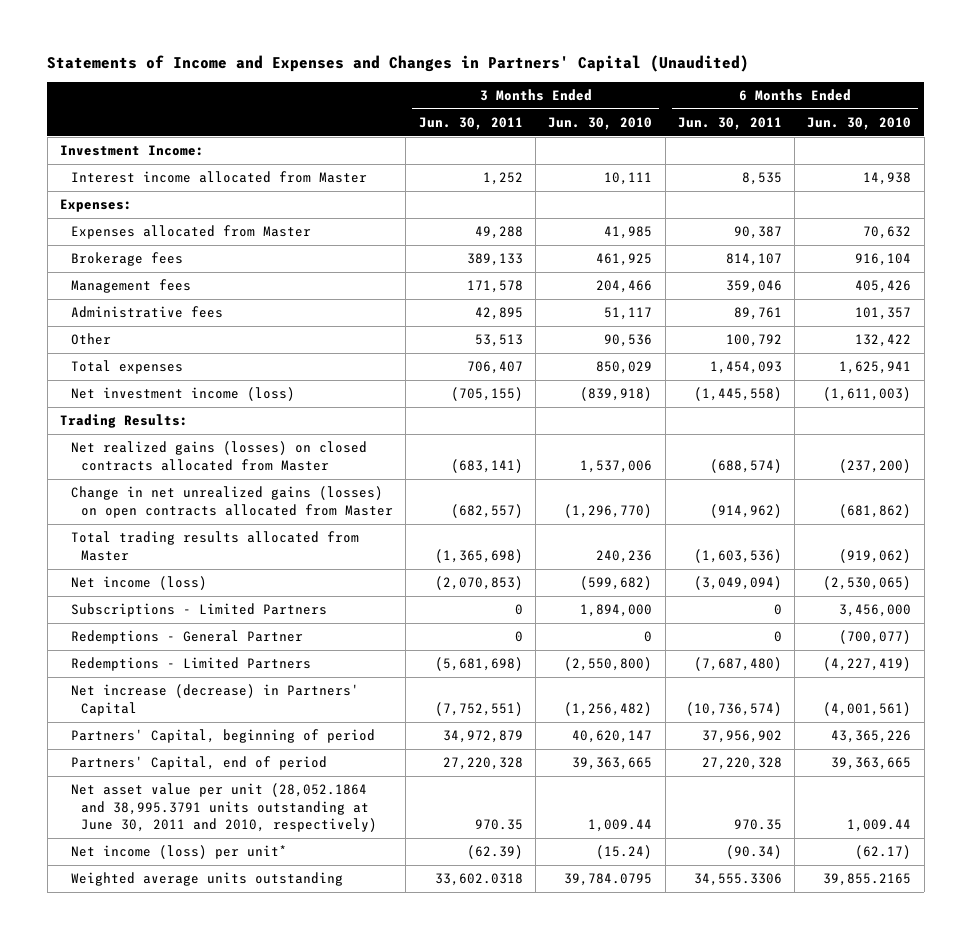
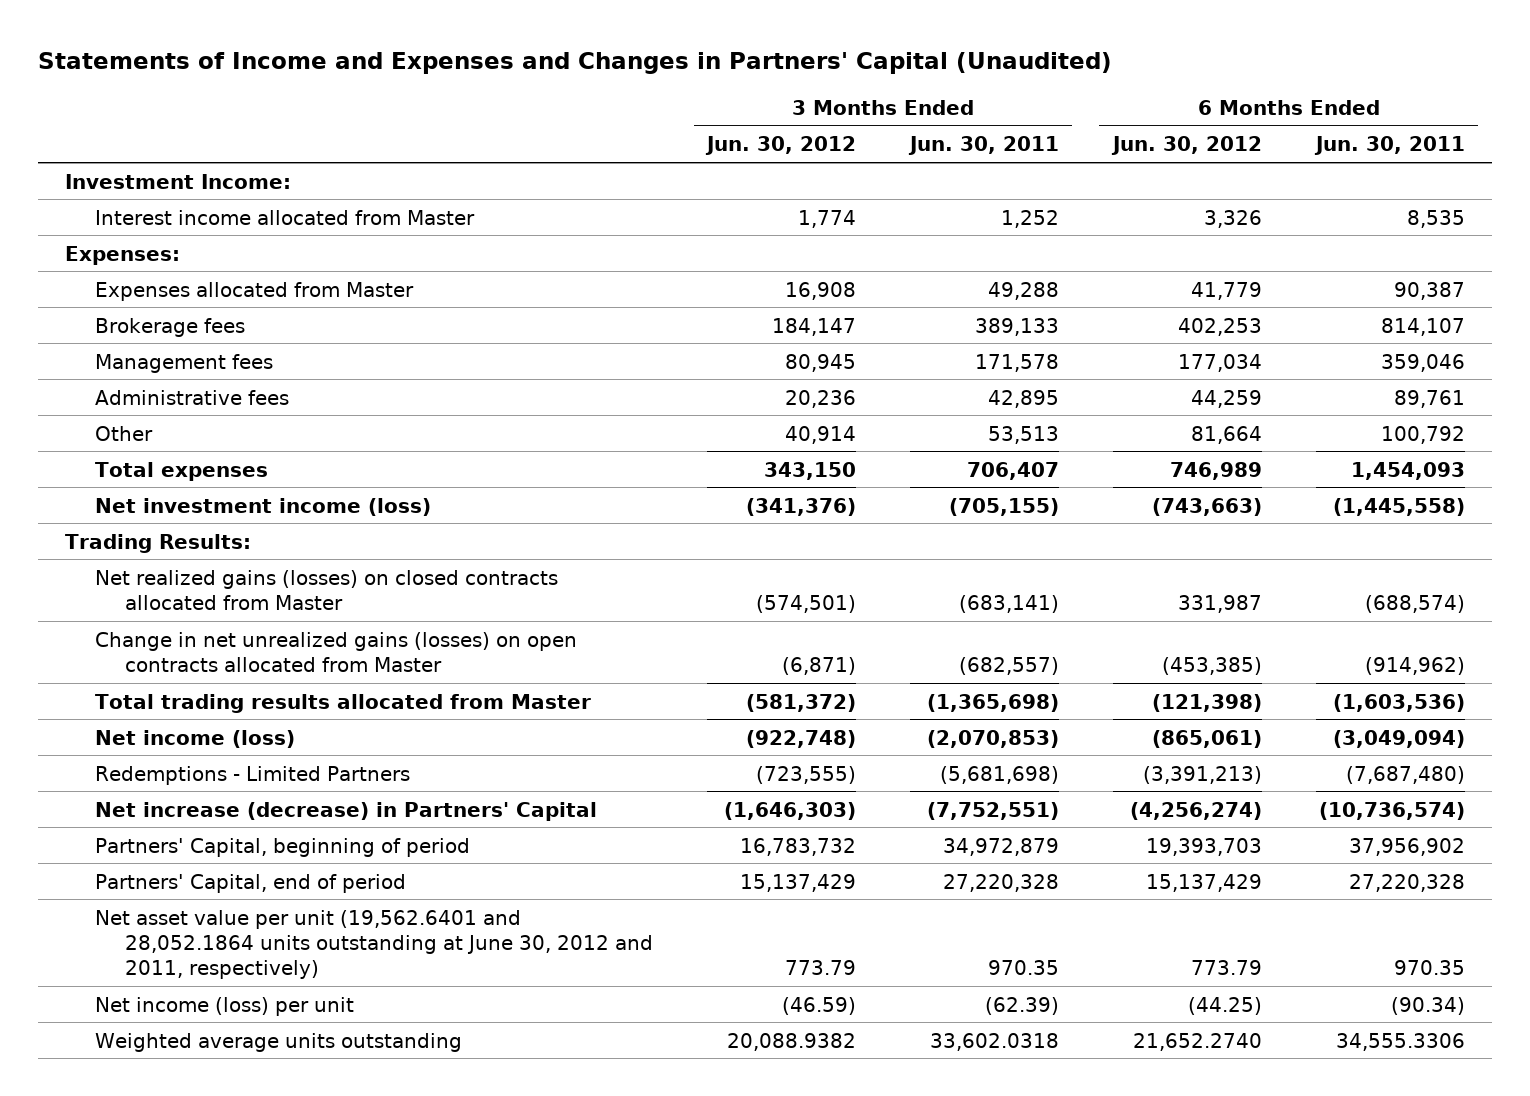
[548,117,653,131] Jun. 30, 2010 -> none
[807,117,912,131] Jun. 30, 2010 -> none
none -> [705,136,857,156] Jun. 30, 2012
none -> [1110,136,1262,156] Jun. 30, 2012
[70,603,327,618] Subscriptions - Limited Partners -> none
[70,630,303,645] Redemptions - General Partner -> none
[70,783,378,833] Net asset value per unit (28,052.1864 and 38,995.3791 units outstanding at June 30, 2011 and 2010, respectively) -> [94,909,654,979] Net asset value per unit (19,562.6401 and 28,052.1864 units outstanding at June 30, 2012 and 2011, respectively)
[70,845,287,860] Net income (loss) per unit* -> [94,996,354,1016] Net income (loss) per unit

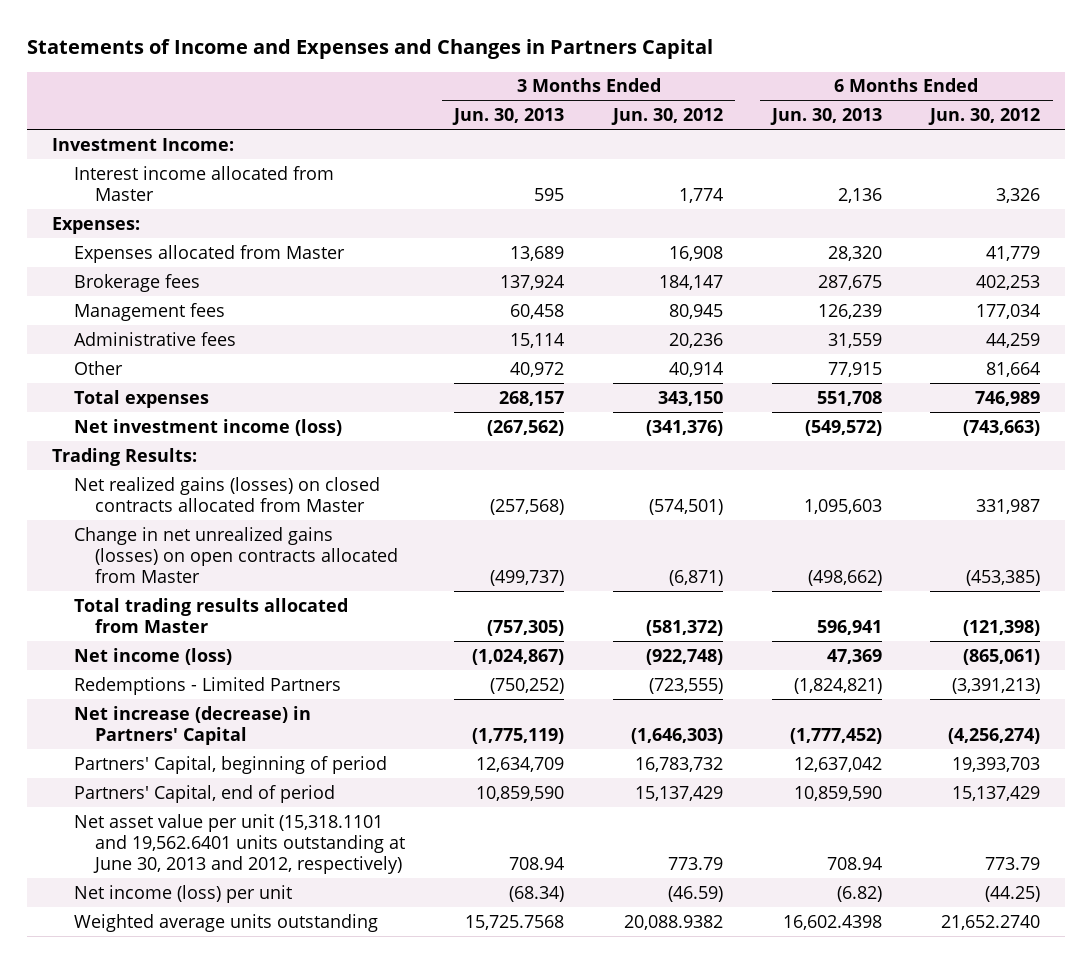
[37,51,1112,74] Statements of Income and Expenses and Changes in Partners' Capital (Unaudited) -> [27,39,714,60] Statements of Income and Expenses and Changes in Partners Capital
[907,136,1059,156] Jun. 30, 2011 -> none
[1313,136,1465,156] Jun. 30, 2011 -> none
none -> [452,107,565,125] Jun. 30, 2013
none -> [769,107,882,125] Jun. 30, 2013
[94,909,654,979] Net asset value per unit (19,562.6401 and 28,052.1864 units outstanding at June 30, 2012 and 2011, respectively) -> [73,813,406,874] Net asset value per unit (15,318.1101 and 19,562.6401 units outstanding at June 30, 2013 and 2012, respectively)

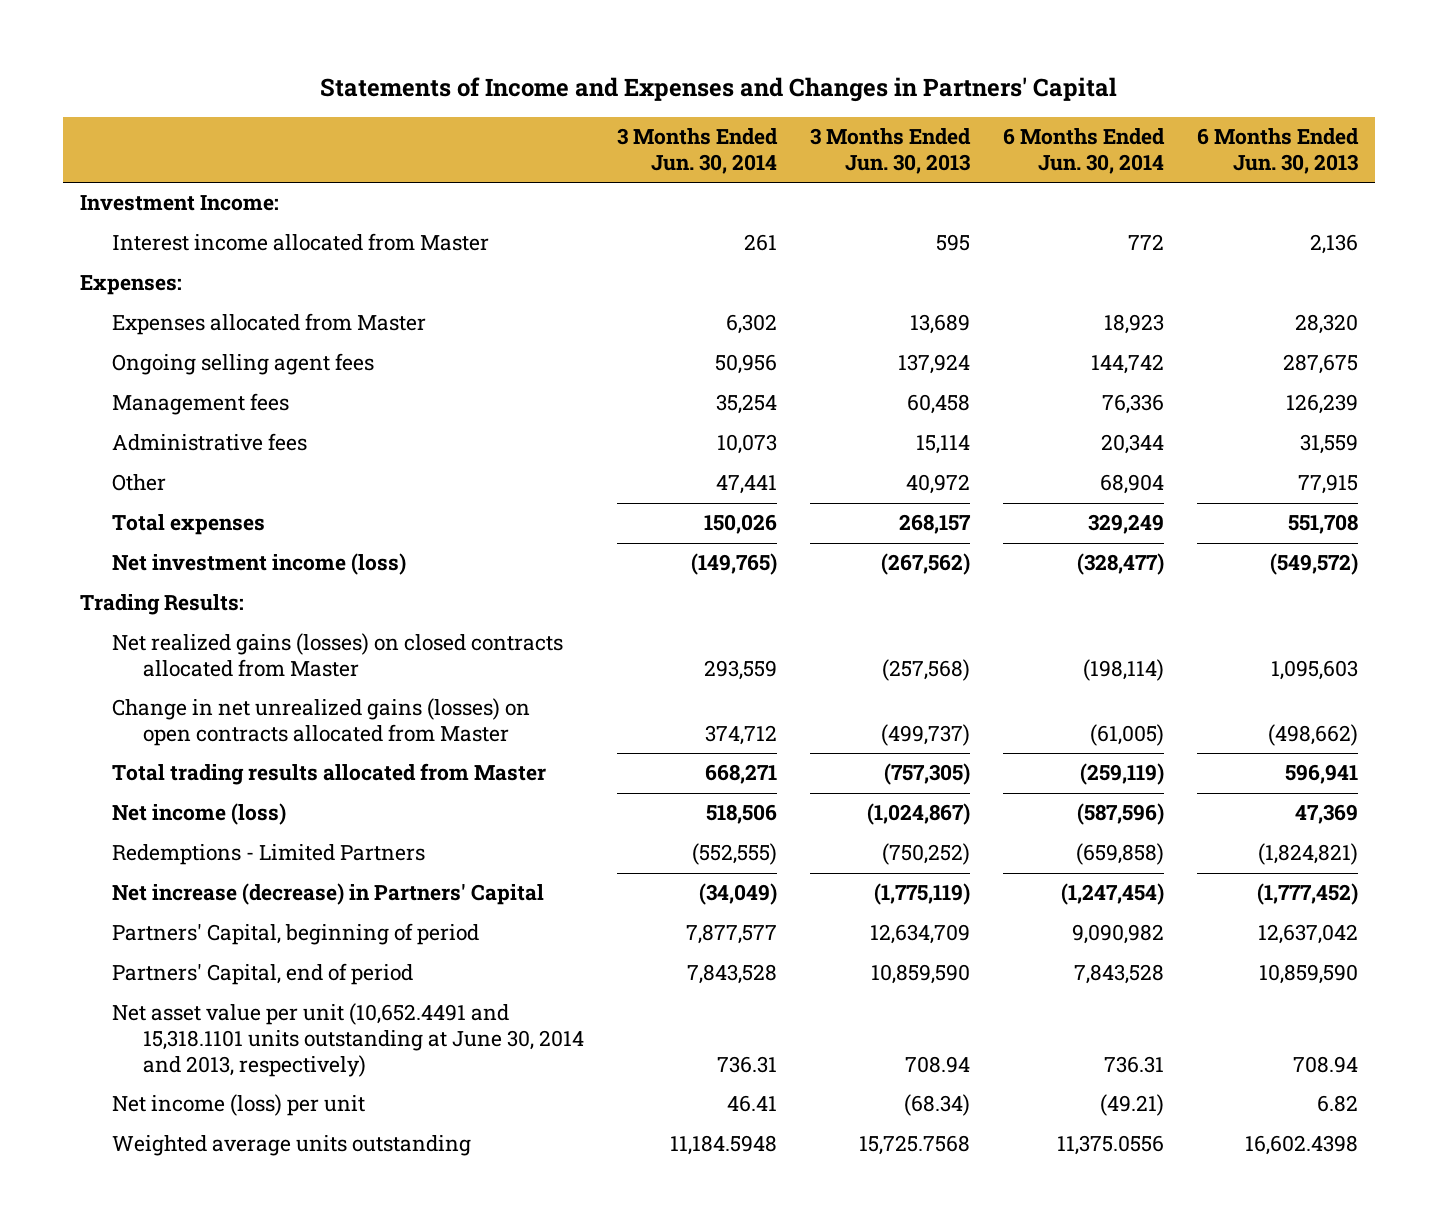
[27,39,714,60] Statements of Income and Expenses and Changes in Partners Capital -> [320,76,1118,102] Statements of Income and Expenses and Changes in Partners' Capital
[610,107,723,125] Jun. 30, 2012 -> none
[928,107,1041,125] Jun. 30, 2012 -> none
none -> [617,127,779,174] 3 Months Ended Jun. 30, 2014
none -> [1003,127,1166,174] 6 Months Ended Jun. 30, 2014
[73,273,200,292] Brokerage fees -> [111,353,374,376] Ongoing selling agent fees
[73,813,406,874] Net asset value per unit (15,318.1101 and 19,562.6401 units outstanding at June 30, 2013 and 2012, respectively) -> [111,1003,585,1077] Net asset value per unit (10,652.4491 and 15,318.1101 units outstanding at June 30, 2014 and 2013, respectively)
[836,885,882,902] (6.82) -> [1317,1095,1359,1113] 6.82

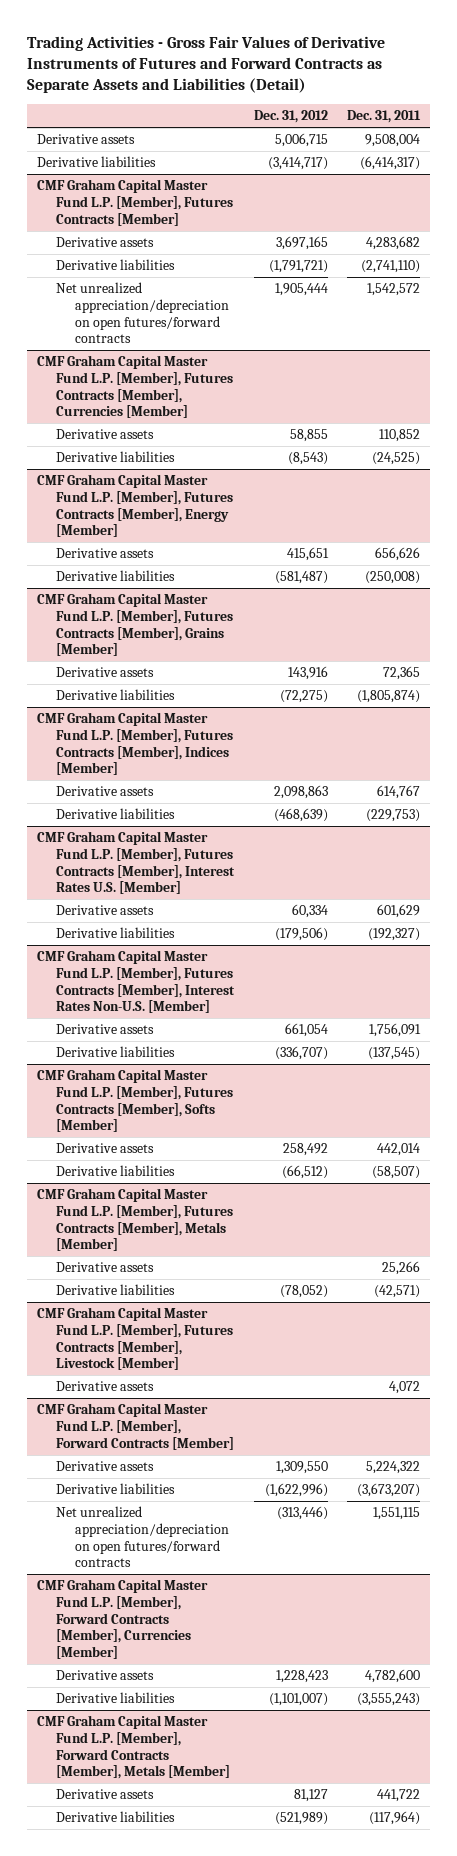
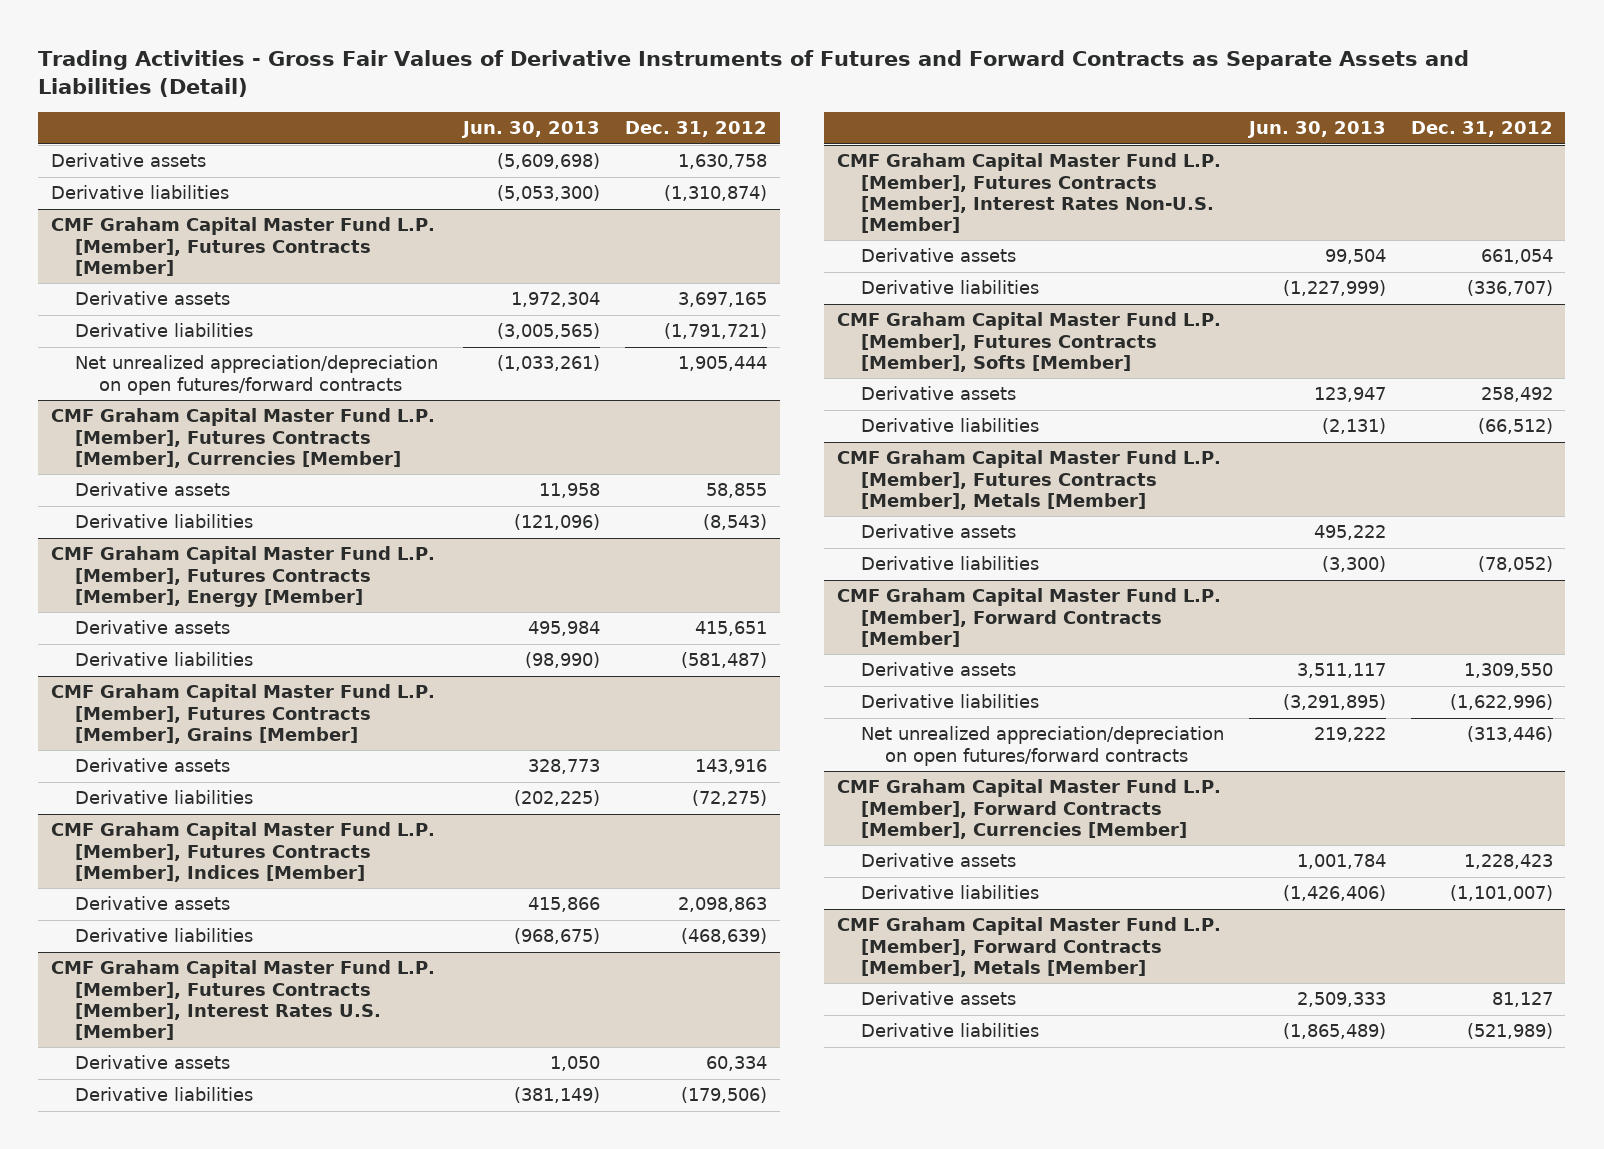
[347,110,422,124] Dec. 31, 2011 -> none
none -> [461,121,601,139] Jun. 30, 2013
[274,133,328,148] 5,006,715 -> [678,154,768,170] 1,630,758
[267,157,328,171] (3,414,717) -> [664,185,768,202] (1,310,874)
[36,1307,233,1371] CMF Graham Capital Master Fund L.P. [Member], Futures Contracts [Member], Livestock [Member] -> none
[55,1381,154,1392] Derivative assets -> none

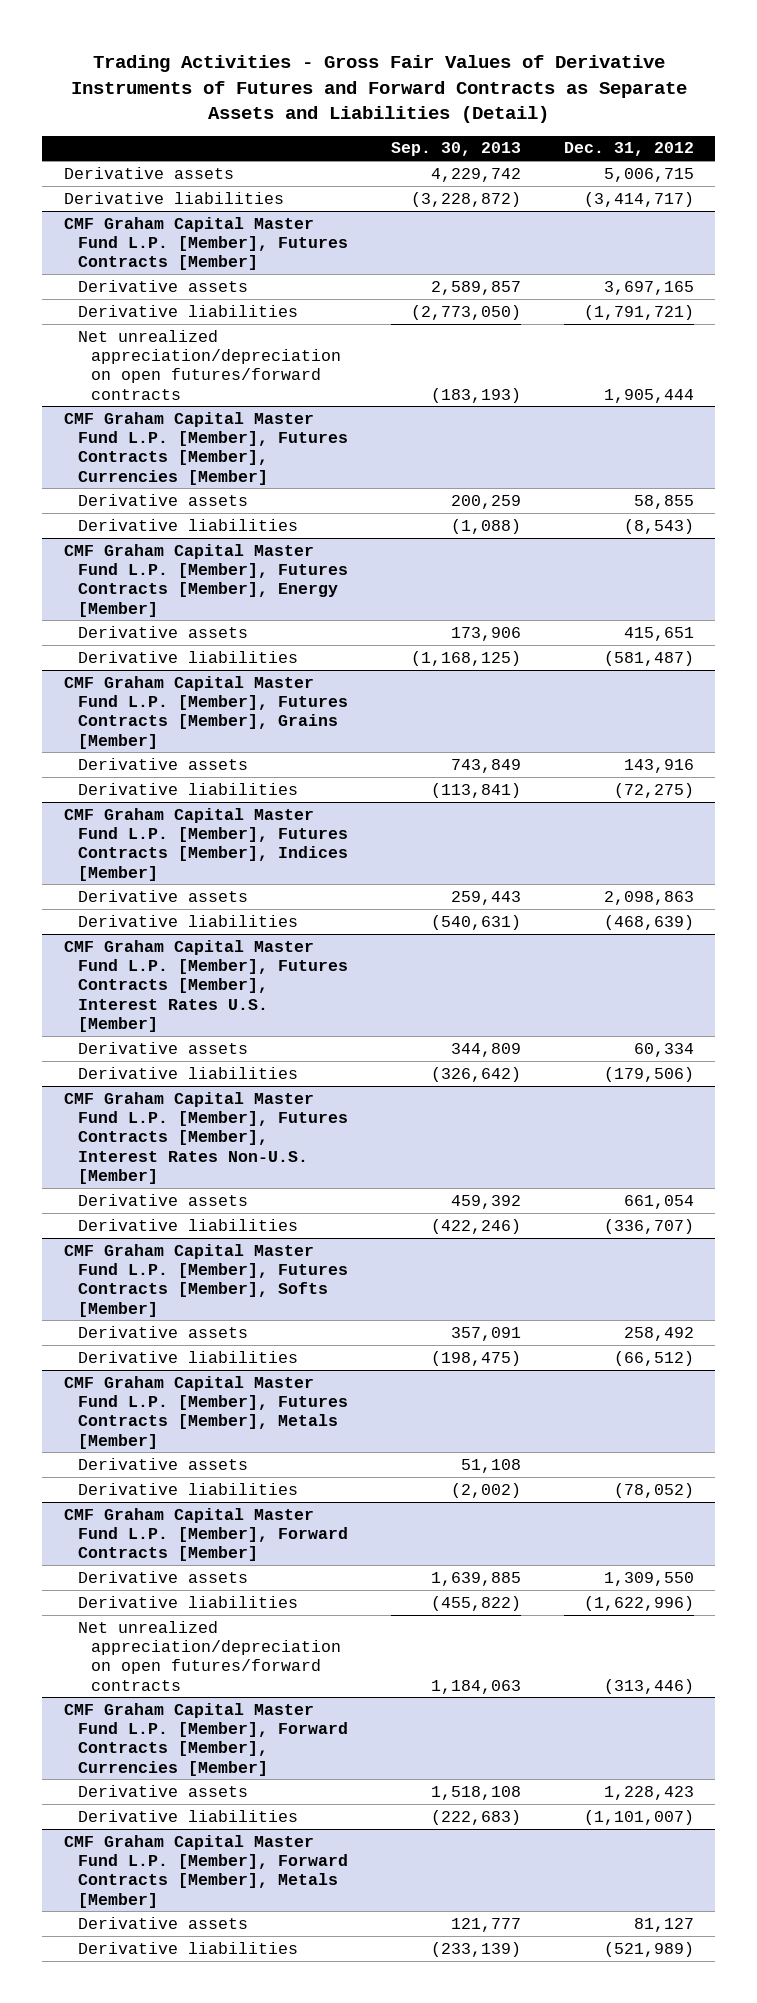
[461,121,601,139] Jun. 30, 2013 -> none
none -> [390,142,521,157] Sep. 30, 2013
[678,154,768,170] 1,630,758 -> [603,167,694,182] 5,006,715
[664,185,768,202] (1,310,874) -> [583,191,694,207] (3,414,717)

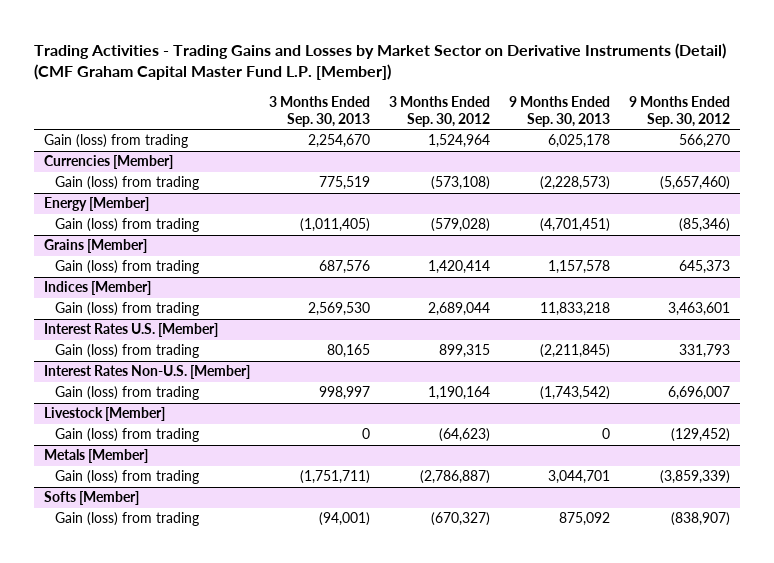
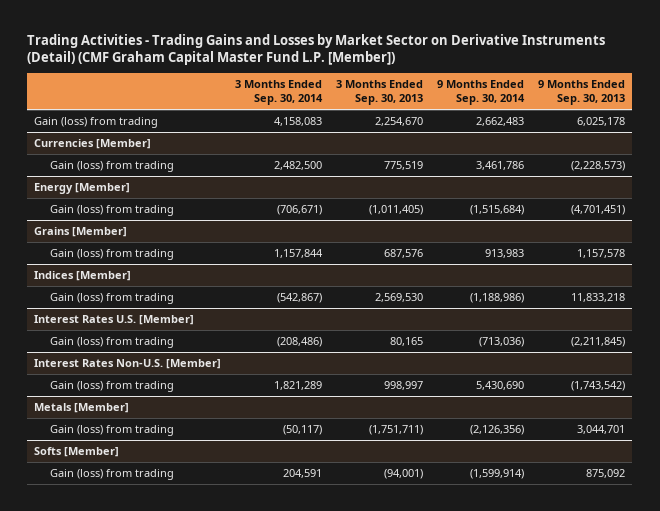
[388,95,490,128] 3 Months Ended Sep. 30, 2012 -> none
[629,95,731,128] 9 Months Ended Sep. 30, 2012 -> none
none -> [235,79,324,106] 3 Months Ended Sep. 30, 2014
none -> [437,79,526,106] 9 Months Ended Sep. 30, 2014
[43,407,165,422] Livestock [Member] -> none
[55,428,200,443] Gain (loss) from trading -> none

